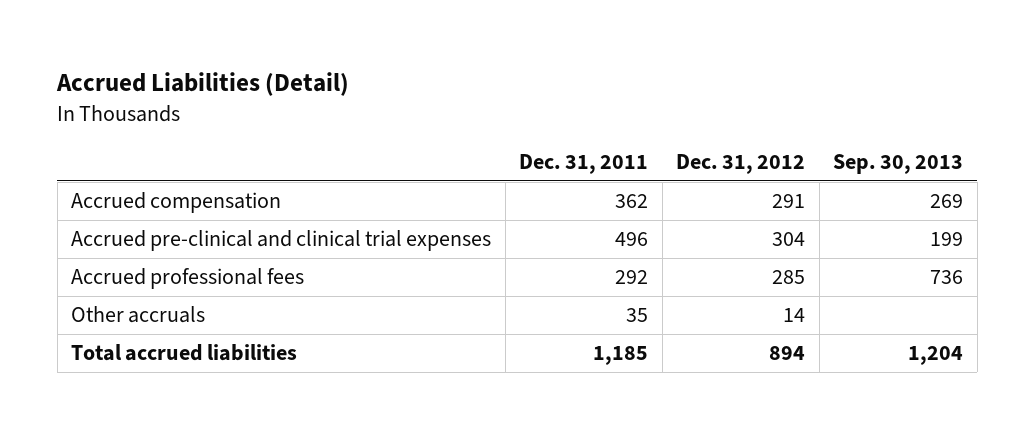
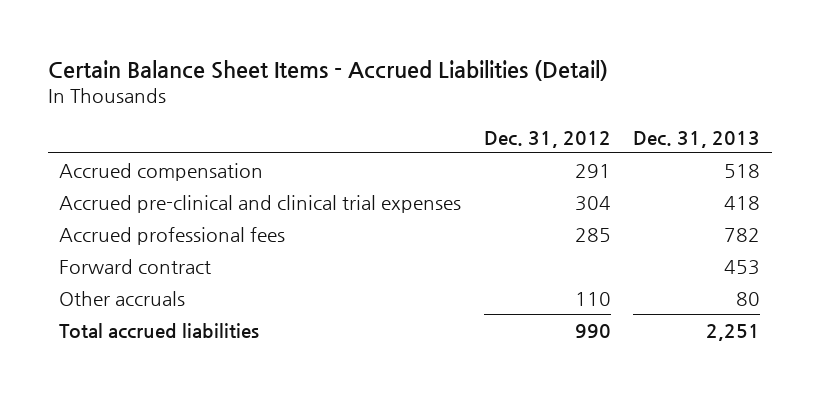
[56,72,350,97] Accrued Liabilities (Detail) -> [48,60,609,82] Certain Balance Sheet Items - Accrued Liabilities (Detail)
[519,154,649,175] Dec. 31, 2011 -> none
[833,154,964,175] Sep. 30, 2013 -> none
none -> [633,130,761,148] Dec. 31, 2013
none -> [59,258,212,274] Forward contract
[783,308,806,323] 14 -> [574,291,611,306] 110
[769,346,806,361] 894 -> [574,323,611,338] 990

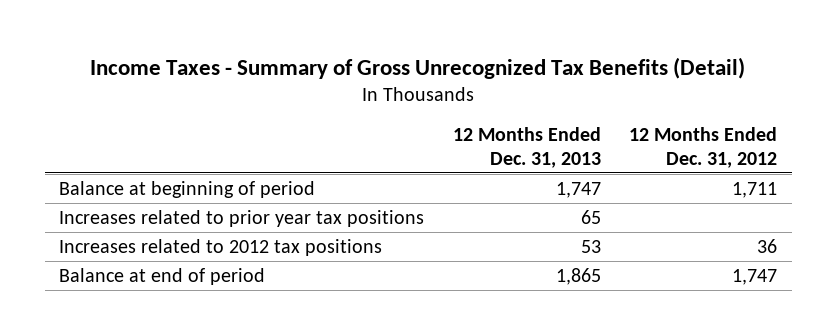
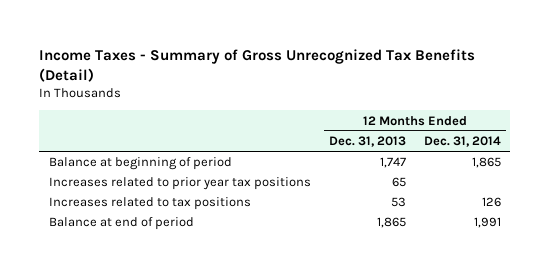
[629,127,778,168] 12 Months Ended Dec. 31, 2012 -> none
none -> [423,136,501,148] Dec. 31, 2014
[59,238,383,256] Increases related to 2012 tax positions -> [48,197,251,211] Increases related to tax positions

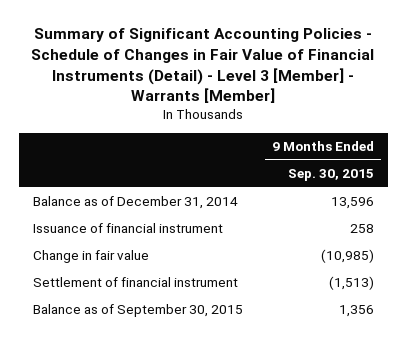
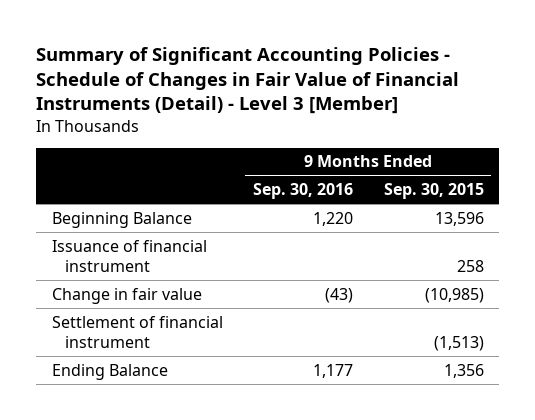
[31,28,375,104] Summary of Significant Accounting Policies - Schedule of Changes in Fair Value of Financial Instruments (Detail) - Level 3 [Member] - Warrants [Member] -> [36,47,460,115] Summary of Significant Accounting Policies - Schedule of Changes in Fair Value of Financial Instruments (Detail) - Level 3 [Member]
none -> [253,183,354,200] Sep. 30, 2016
[33,196,239,210] Balance as of December 31, 2014 -> [51,211,192,228] Beginning Balance
[33,304,244,318] Balance as of September 30, 2015 -> [51,363,168,380] Ending Balance

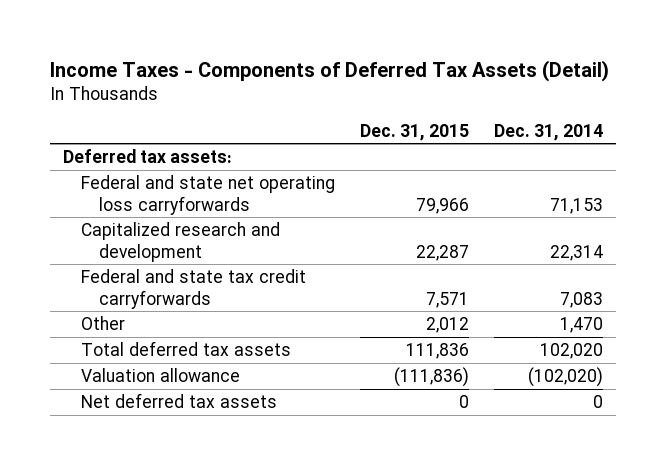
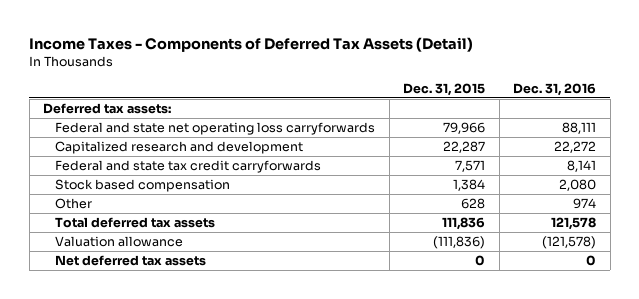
[494,123,604,141] Dec. 31, 2014 -> none
none -> [513,82,597,96] Dec. 31, 2016
none -> [55,179,231,193] Stock based compensation
[426,317,470,334] 2,012 -> [461,198,486,210] 628

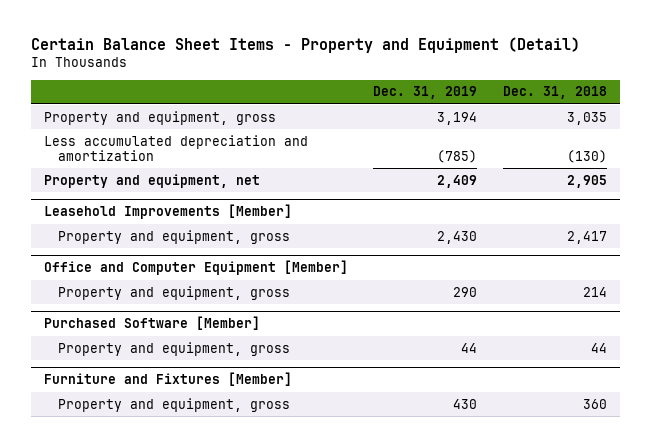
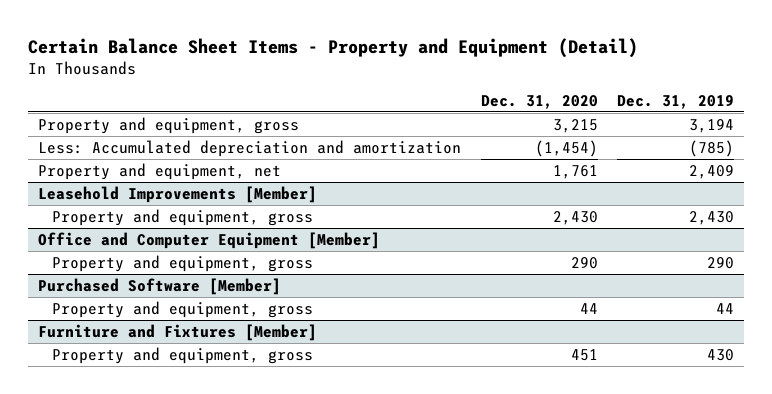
[503,86,608,100] Dec. 31, 2018 -> none
none -> [480,94,598,109] Dec. 31, 2020
[43,134,308,161] Less accumulated depreciation and amortization -> [38,139,462,157] Less: Accumulated depreciation and amortization

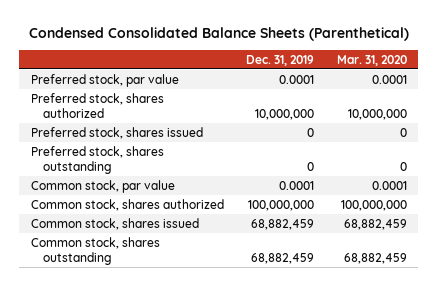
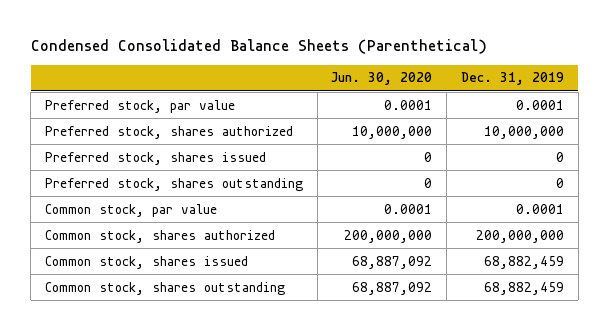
[337,54,408,66] Mar. 31, 2020 -> none
none -> [331,72,433,86] Jun. 30, 2020
[248,199,315,211] 100,000,000 -> [475,229,564,243] 200,000,000

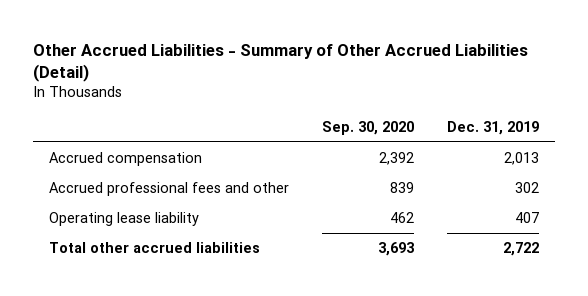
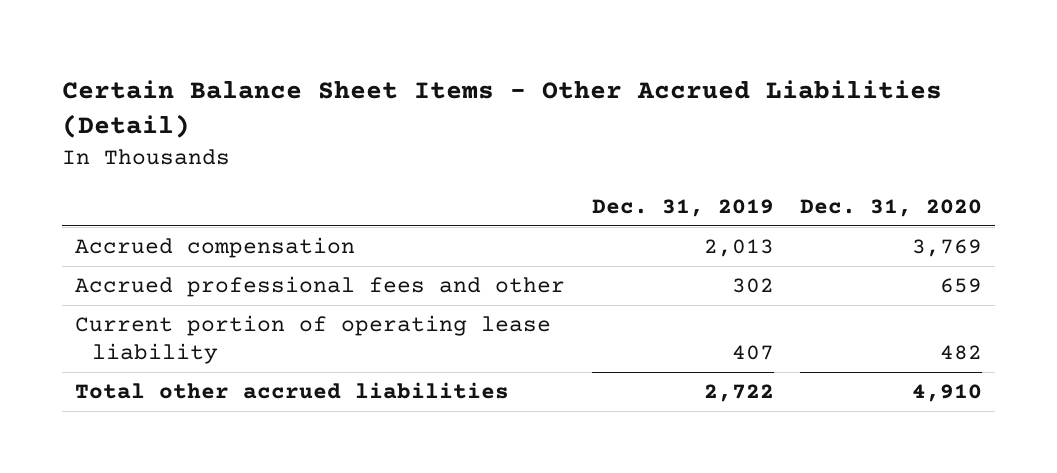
[33,43,529,82] Other Accrued Liabilities - Summary of Other Accrued Liabilities (Detail) -> [62,79,943,139] Certain Balance Sheet Items - Other Accrued Liabilities (Detail)
[322,121,415,136] Sep. 30, 2020 -> none
none -> [800,199,983,218] Dec. 31, 2020
[49,212,200,227] Operating lease liability -> [75,314,552,365] Current portion of operating lease liability

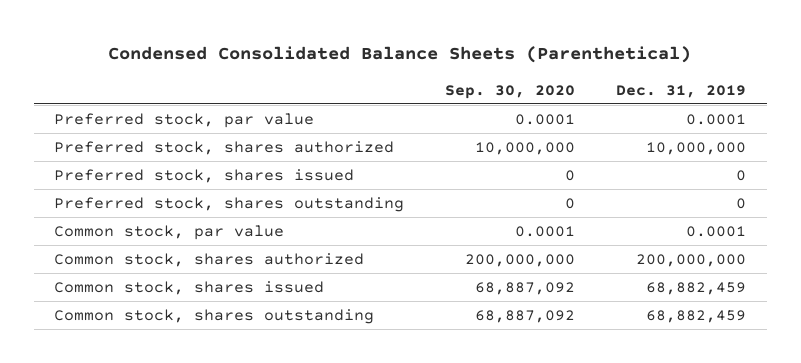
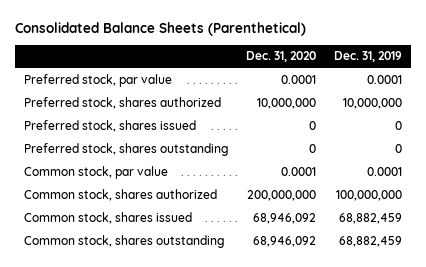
[108,46,692,64] Condensed Consolidated Balance Sheets (Parenthetical) -> [14,21,306,36] Consolidated Balance Sheets (Parenthetical)
[445,84,576,99] Sep. 30, 2020 -> none
none -> [246,51,317,63] Dec. 31, 2020
[636,253,747,267] 200,000,000 -> [336,189,403,201] 100,000,000

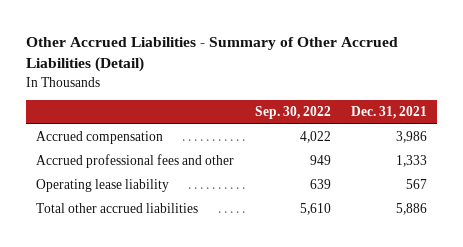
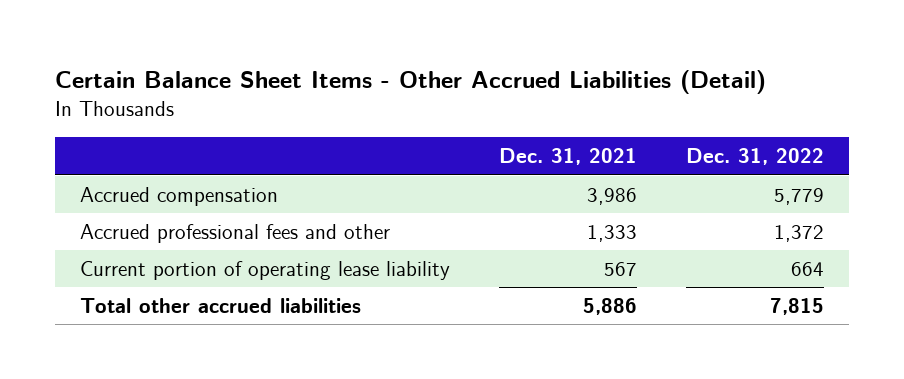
[26,37,399,73] Other Accrued Liabilities - Summary of Other Accrued Liabilities (Detail) -> [55,69,767,94] Certain Balance Sheet Items - Other Accrued Liabilities (Detail)
[254,106,331,120] Sep. 30, 2022 -> none
none -> [686,148,825,166] Dec. 31, 2022
[36,179,170,193] Operating lease liability -> [79,261,450,281] Current portion of operating lease liability

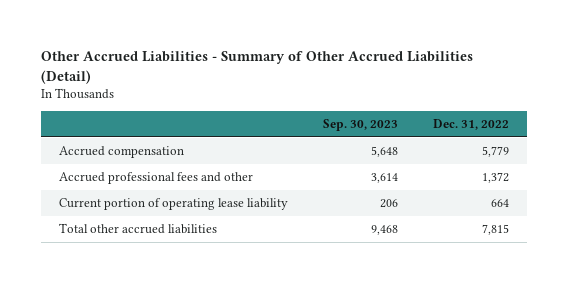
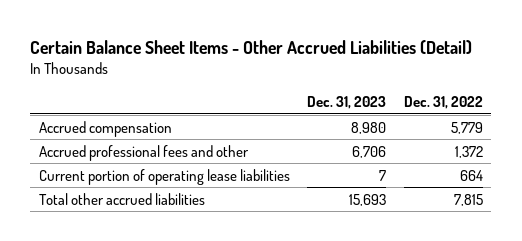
[41,51,474,85] Other Accrued Liabilities - Summary of Other Accrued Liabilities (Detail) -> [30,39,473,54] Certain Balance Sheet Items - Other Accrued Liabilities (Detail)
[323,119,399,132] Sep. 30, 2023 -> none
none -> [307,96,387,110] Dec. 31, 2023
[59,197,289,210] Current portion of operating lease liability -> [39,168,291,185] Current portion of operating lease liabilities

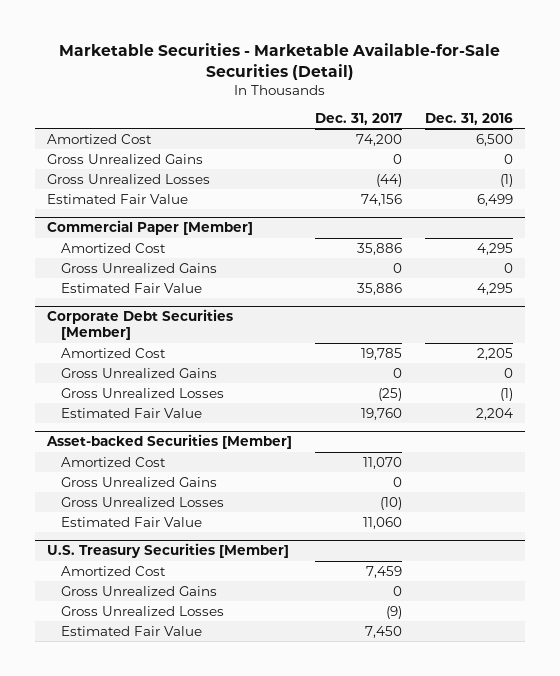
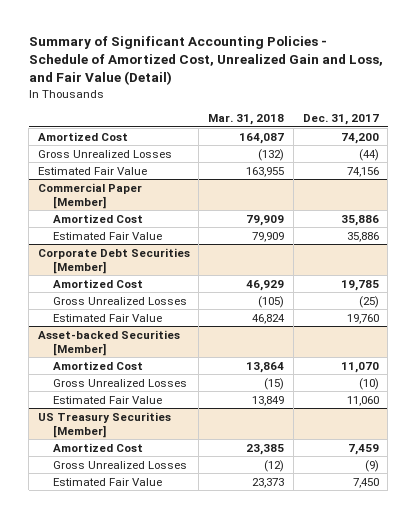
[58,42,500,80] Marketable Securities - Marketable Available-for-Sale Securities (Detail) -> [28,36,383,86] Summary of Significant Accounting Policies - Schedule of Amortized Cost, Unrealized Gain and Loss, and Fair Value (Detail)
[425,112,514,125] Dec. 31, 2016 -> none
none -> [208,114,285,126] Mar. 31, 2018
[46,153,203,164] Gross Unrealized Gains -> none
[61,262,218,273] Gross Unrealized Gains -> none
[61,367,218,378] Gross Unrealized Gains -> none
[61,476,218,487] Gross Unrealized Gains -> none
[46,543,289,559] U.S. Treasury Securities [Member] -> [37,411,171,438] US Treasury Securities [Member]
[61,585,218,596] Gross Unrealized Gains -> none

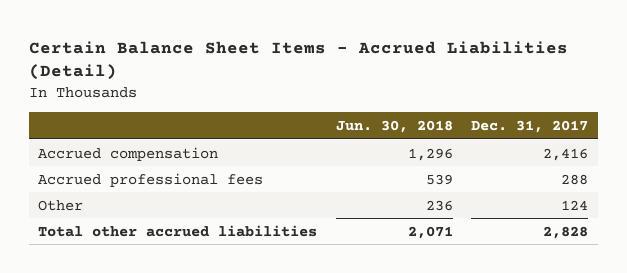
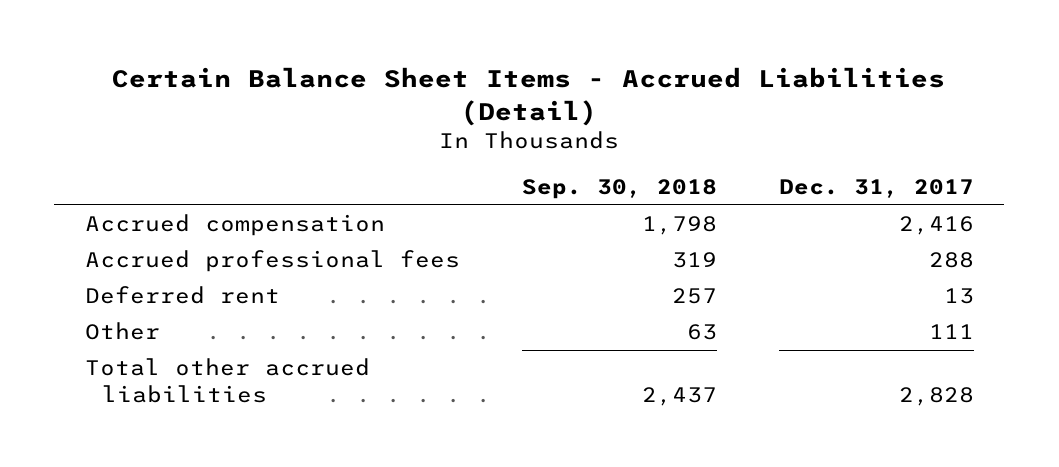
[335,119,453,133] Jun. 30, 2018 -> none
none -> [521,179,717,200] Sep. 30, 2018
none -> [85,286,281,305] Deferred rent
[561,199,589,210] 124 -> [928,324,974,340] 111

